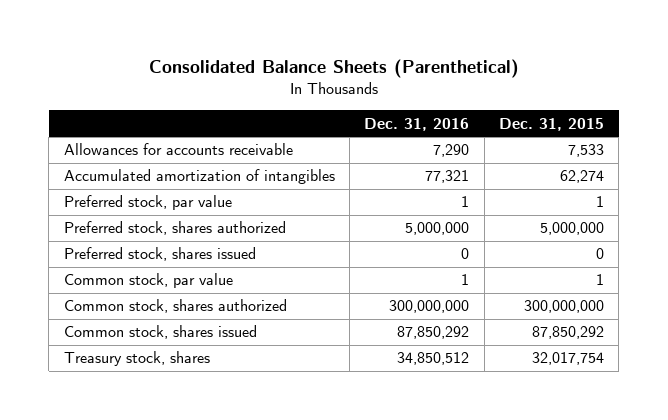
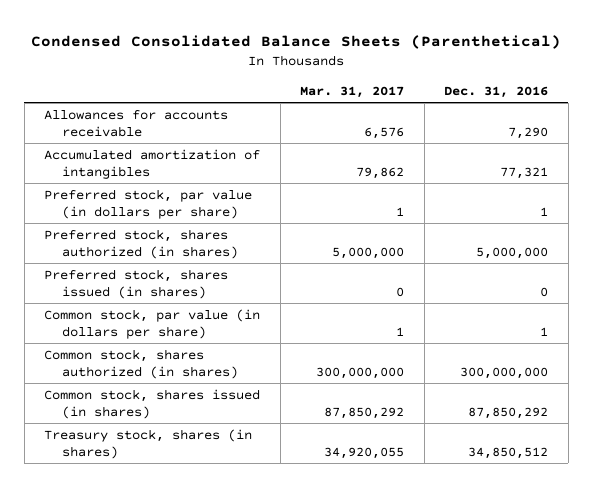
[148,59,519,79] Consolidated Balance Sheets (Parenthetical) -> [31,34,562,49] Condensed Consolidated Balance Sheets (Parenthetical)
[499,117,605,131] Dec. 31, 2015 -> none
none -> [300,85,405,98] Mar. 31, 2017
[63,195,232,211] Preferred stock, par value -> [44,188,253,219] Preferred stock, par value (in dollars per share)
[63,221,286,236] Preferred stock, shares authorized -> [44,228,239,259] Preferred stock, shares authorized (in shares)
[63,247,256,262] Preferred stock, shares issued -> [44,268,229,299] Preferred stock, shares issued (in shares)
[63,273,233,289] Common stock, par value -> [44,308,261,339] Common stock, par value (in dollars per share)
[63,299,287,314] Common stock, shares authorized -> [44,348,239,379] Common stock, shares authorized (in shares)
[63,325,257,340] Common stock, shares issued -> [44,388,261,419] Common stock, shares issued (in shares)
[63,351,210,367] Treasury stock, shares -> [44,428,253,459] Treasury stock, shares (in shares)

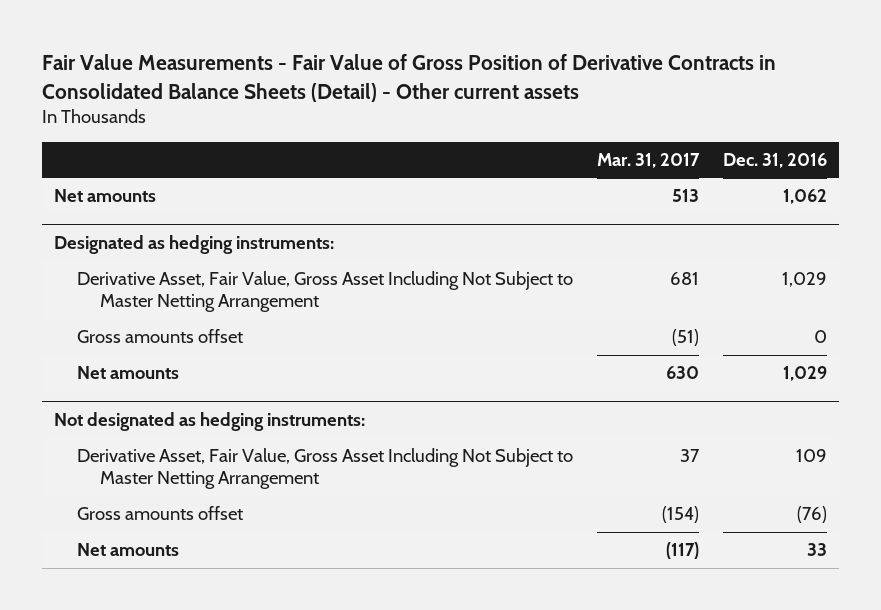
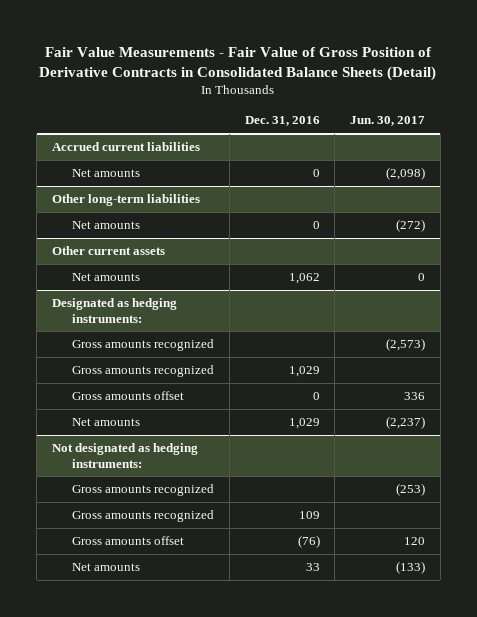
[41,54,776,102] Fair Value Measurements - Fair Value of Gross Position of Derivative Contracts in Consolidated Balance Sheets (Detail) - Other current assets -> [39,46,437,81] Fair Value Measurements - Fair Value of Gross Position of Derivative Contracts in Consolidated Balance Sheets (Detail)
[596,152,700,168] Mar. 31, 2017 -> none
none -> [350,116,426,127] Jun. 30, 2017
none -> [51,142,200,152] Accrued current liabilities
none -> [71,169,140,178] Net amounts
none -> [51,194,200,207] Other long-term liabilities
none -> [71,221,140,230] Net amounts
none -> [51,246,165,256] Other current assets
none -> [71,339,214,352] Gross amounts recognized
[76,271,573,313] Derivative Asset, Fair Value, Gross Asset Including Not Subject to Master Netting Arrangement -> [71,365,214,378] Gross amounts recognized
none -> [71,484,214,497] Gross amounts recognized
[76,448,573,490] Derivative Asset, Fair Value, Gross Asset Including Not Subject to Master Netting Arrangement -> [71,510,214,523] Gross amounts recognized

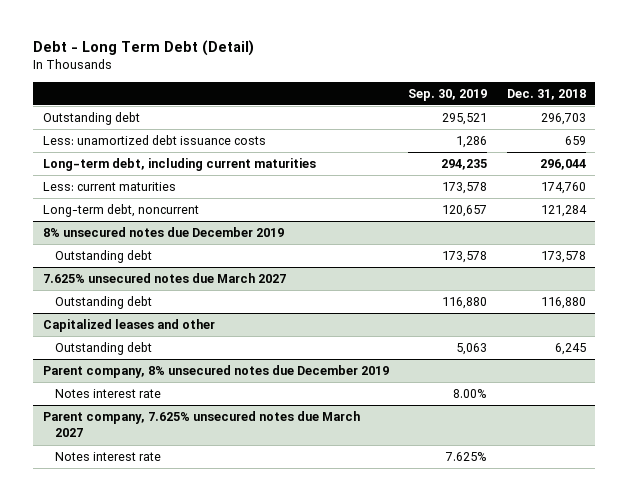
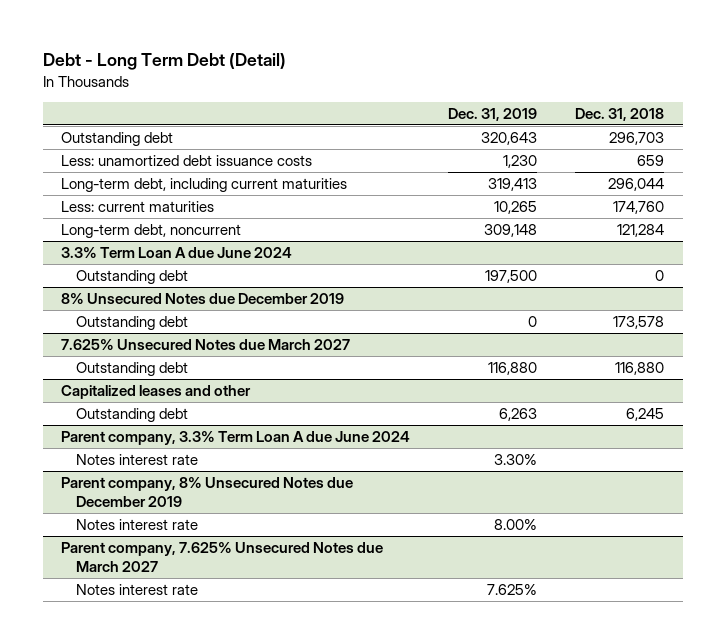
[408,88,488,101] Sep. 30, 2019 -> none
none -> [448,107,538,121] Dec. 31, 2019
none -> [61,246,293,258] 3.3% Term Loan A due June 2024
none -> [75,269,188,284] Outstanding debt
[42,227,284,238] 8% unsecured notes due December 2019 -> [61,292,345,304] 8% Unsecured Notes due December 2019
[42,273,286,284] 7.625% unsecured notes due March 2027 -> [61,338,351,350] 7.625% Unsecured Notes due March 2027
[42,365,389,379] Parent company, 8% unsecured notes due December 2019 -> none
none -> [61,430,411,445] Parent company, 3.3% Term Loan A due June 2024
[42,411,360,438] Parent company, 7.625% unsecured notes due March 2027 -> none
none -> [61,476,354,507] Parent company, 8% Unsecured Notes due December 2019
none -> [61,541,384,572] Parent company, 7.625% Unsecured Notes due March 2027
none -> [75,583,198,595] Notes interest rate

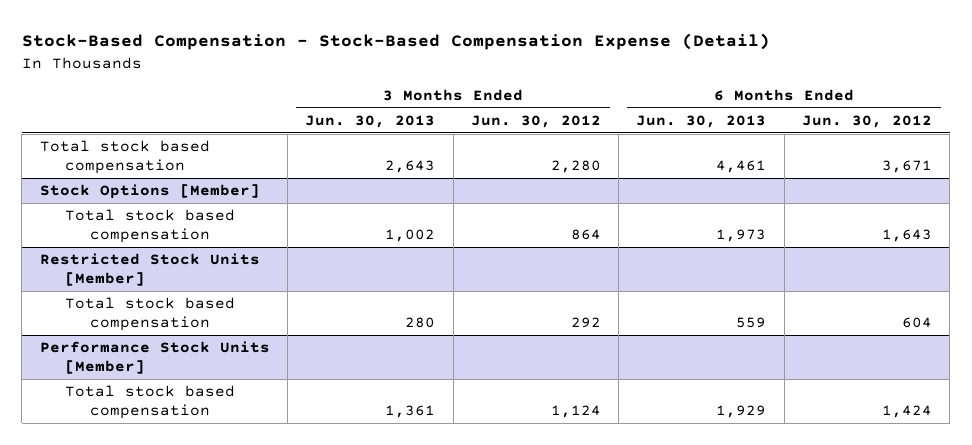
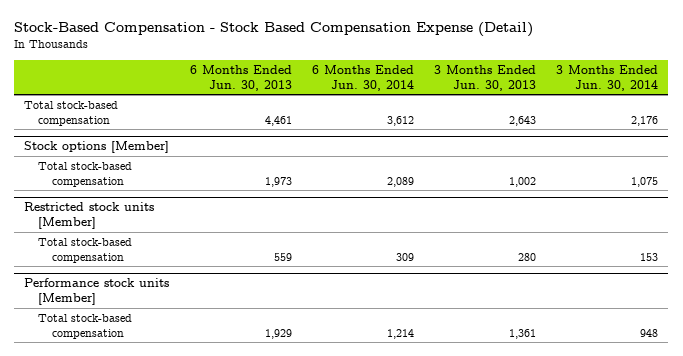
[21,33,770,51] Stock-Based Compensation - Stock-Based Compensation Expense (Detail) -> [14,22,534,38] Stock-Based Compensation - Stock Based Compensation Expense (Detail)
[470,114,601,128] Jun. 30, 2012 -> none
[801,114,932,128] Jun. 30, 2012 -> none
none -> [311,64,414,91] 6 Months Ended Jun. 30, 2014
none -> [556,64,659,91] 3 Months Ended Jun. 30, 2014
[39,139,210,175] Total stock based compensation -> [24,100,119,126] Total stock-based compensation
[39,183,260,199] Stock Options [Member] -> [24,141,170,154] Stock options [Member]
[64,208,235,244] Total stock based compensation -> [38,161,133,187] Total stock-based compensation
[39,252,260,287] Restricted Stock Units [Member] -> [24,202,155,230] Restricted stock units [Member]
[64,296,235,332] Total stock based compensation -> [38,237,133,263] Total stock-based compensation
[39,340,270,375] Performance Stock Units [Member] -> [24,278,170,306] Performance stock units [Member]
[64,384,235,420] Total stock based compensation -> [38,313,133,339] Total stock-based compensation

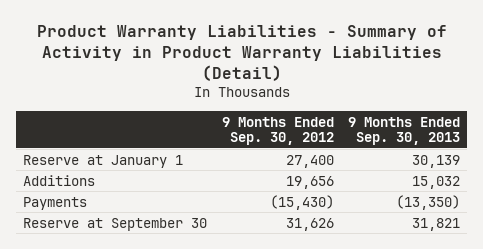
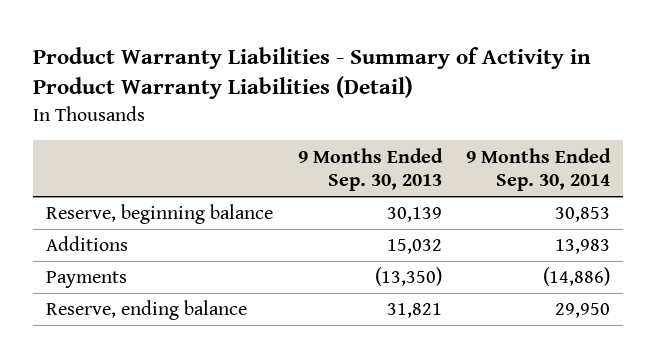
[221,116,334,146] 9 Months Ended Sep. 30, 2012 -> none
none -> [466,147,612,192] 9 Months Ended Sep. 30, 2014
[23,154,184,168] Reserve at January 1 -> [45,204,273,225] Reserve, beginning balance
[23,217,208,231] Reserve at September 30 -> [45,300,247,321] Reserve, ending balance

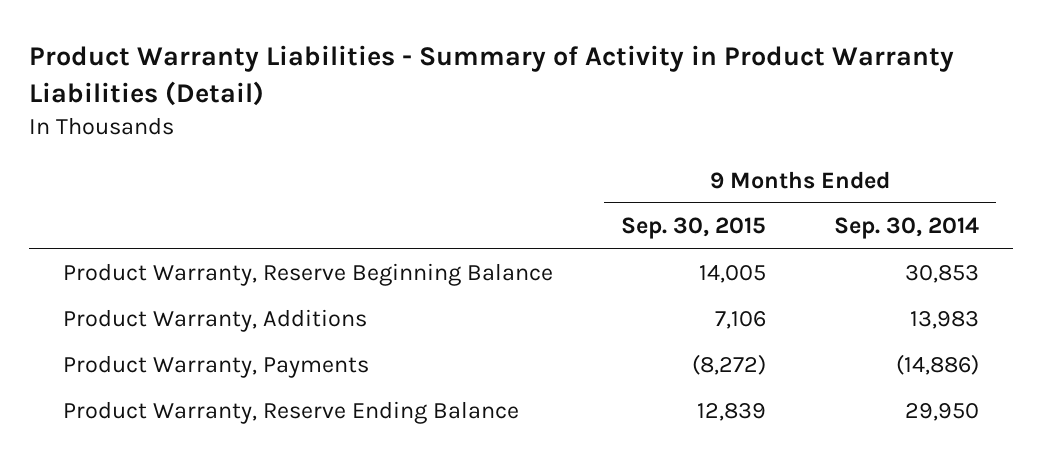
[297,147,443,192] 9 Months Ended Sep. 30, 2013 -> none
none -> [620,217,766,240] Sep. 30, 2015
[45,204,273,225] Reserve, beginning balance -> [62,263,553,287] Product Warranty, Reserve Beginning Balance
[45,236,128,252] Additions -> [62,309,367,333] Product Warranty, Additions
[45,271,127,289] Payments -> [62,355,369,379] Product Warranty, Payments
[45,300,247,321] Reserve, ending balance -> [62,401,519,425] Product Warranty, Reserve Ending Balance

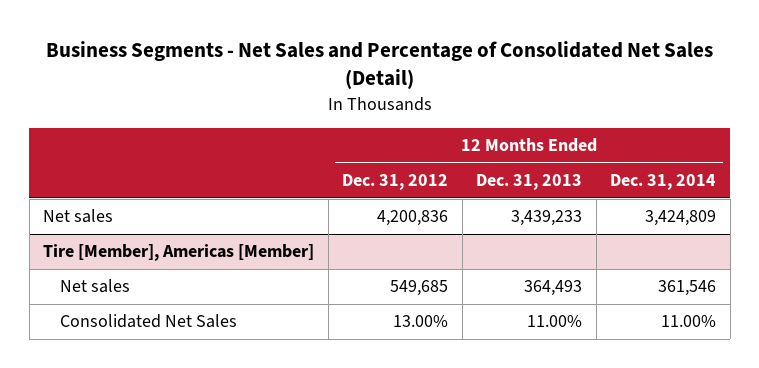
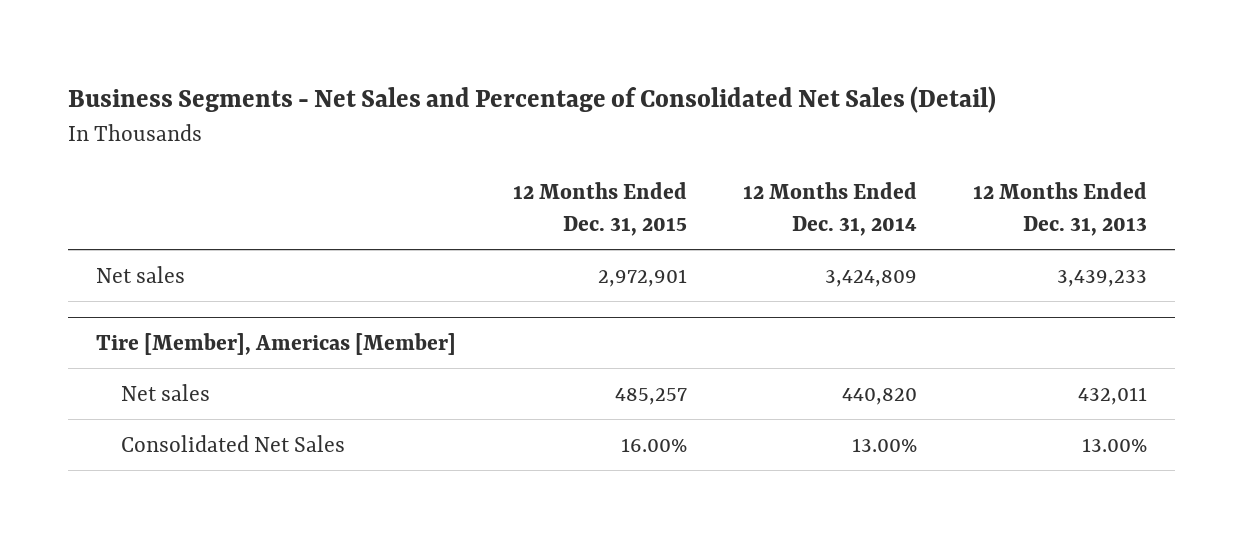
[342,174,449,191] Dec. 31, 2012 -> none
none -> [512,181,687,236] 12 Months Ended Dec. 31, 2015
[524,280,583,297] 364,493 -> [1078,386,1148,405] 432,011
[658,280,717,297] 361,546 -> [841,387,917,405] 440,820
[527,315,583,328] 11.00% -> [1082,437,1148,452] 13.00%
[661,315,717,328] 11.00% -> [851,437,917,452] 13.00%

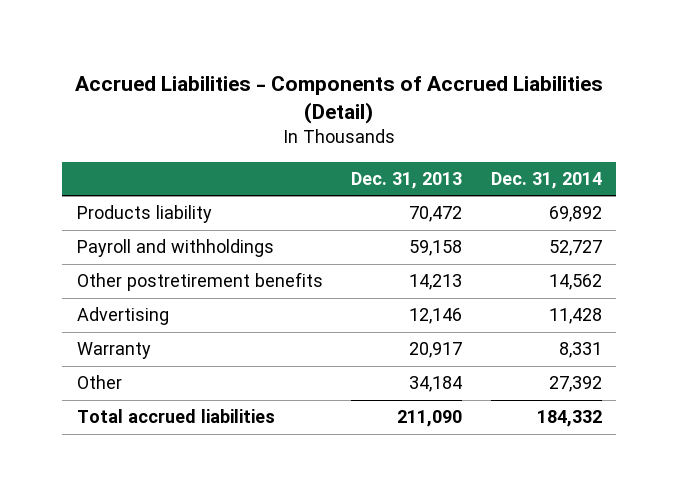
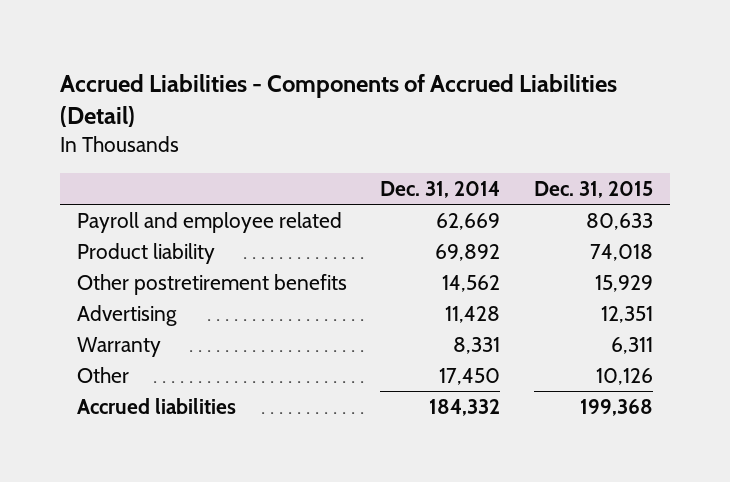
[351,171,463,189] Dec. 31, 2013 -> none
none -> [534,180,654,198] Dec. 31, 2015
[76,239,274,258] Payroll and withholdings -> none
none -> [76,211,342,233] Payroll and employee related
[76,205,212,224] Products liability -> [76,242,215,264] Product liability
[548,376,602,393] 27,392 -> [439,367,501,385] 17,450
[76,409,275,424] Total accrued liabilities -> [76,397,236,414] Accrued liabilities

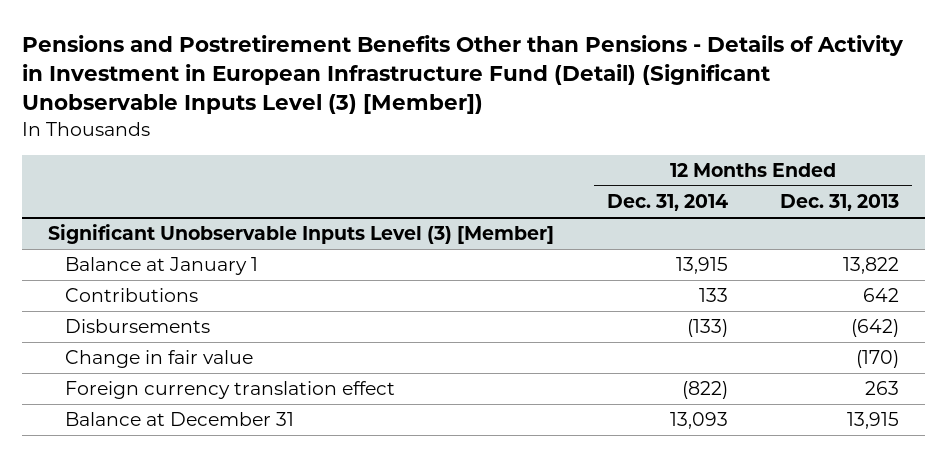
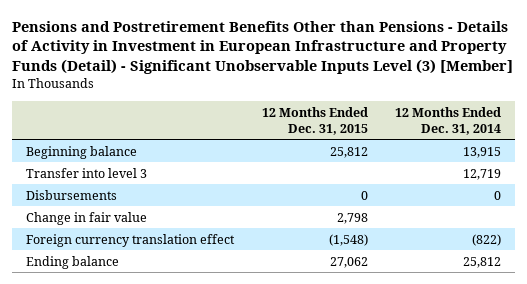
[22,34,905,115] Pensions and Postretirement Benefits Other than Pensions - Details of Activity in Investment in European Infrastructure Fund (Detail) (Significant Unobservable Inputs Level (3) [Member]) -> [12,20,514,75] Pensions and Postretirement Benefits Other than Pensions - Details of Activity in Investment in European Infrastructure and Property Funds (Detail) - Significant Unobservable Inputs Level (3) [Member]
[780,194,900,212] Dec. 31, 2013 -> none
none -> [261,106,368,135] 12 Months Ended Dec. 31, 2015
[48,224,555,245] Significant Unobservable Inputs Level (3) [Member] -> none
[64,288,198,303] Contributions -> none
[64,257,258,276] Balance at January 1 -> [25,145,137,159] Beginning balance
none -> [25,167,147,178] Transfer into level 3
[686,319,728,338] (133) -> [494,190,502,200] 0
[64,412,294,427] Balance at December 31 -> [25,255,119,269] Ending balance
[669,412,728,430] 13,093 -> [463,256,502,268] 25,812

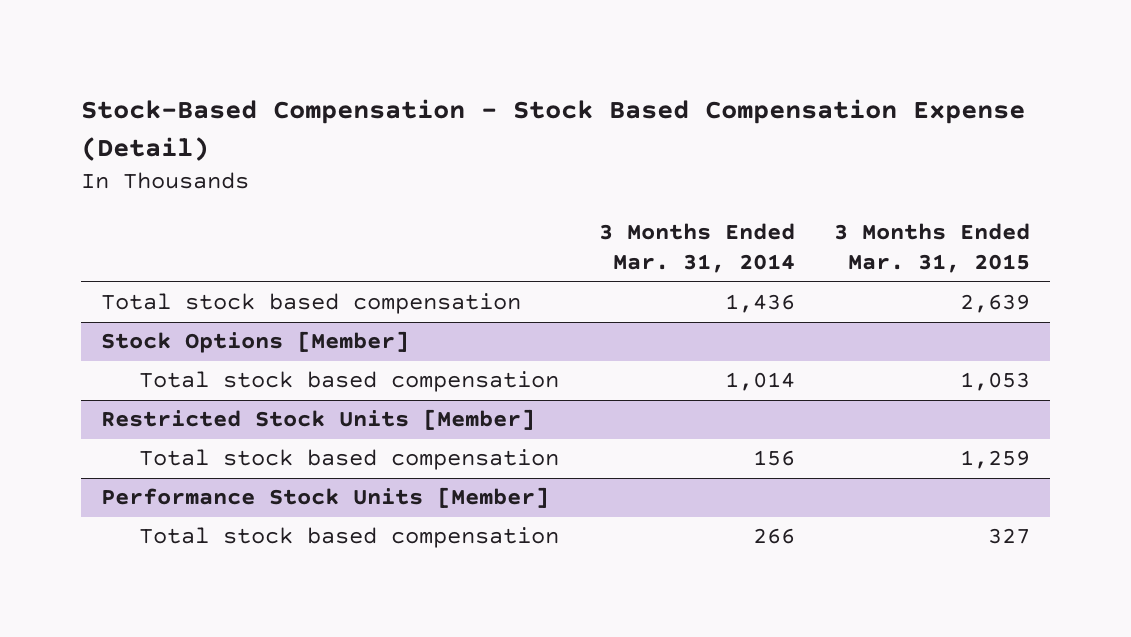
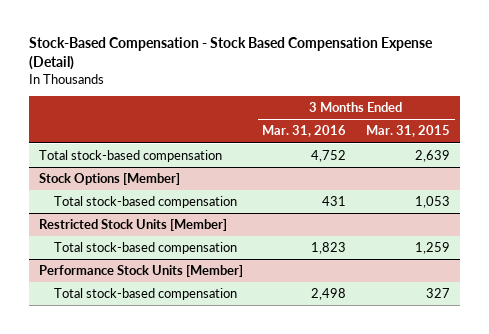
[598,222,795,274] 3 Months Ended Mar. 31, 2014 -> none
none -> [262,125,347,138] Mar. 31, 2016
[100,293,521,315] Total stock based compensation -> [38,150,222,163] Total stock-based compensation
[138,371,559,393] Total stock based compensation -> [53,196,237,209] Total stock-based compensation
[138,449,559,471] Total stock based compensation -> [53,242,237,255] Total stock-based compensation
[138,527,559,549] Total stock based compensation -> [53,288,237,301] Total stock-based compensation

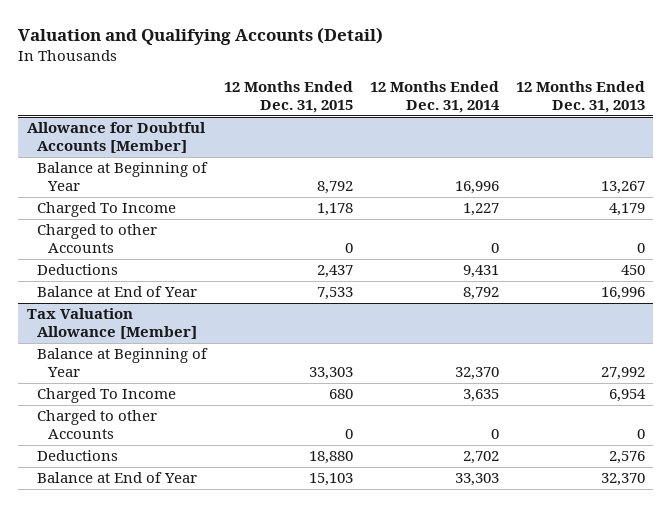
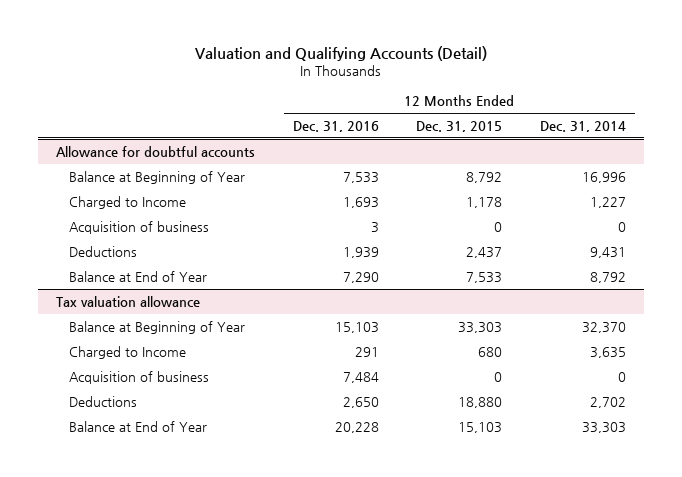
[515,81,645,113] 12 Months Ended Dec. 31, 2013 -> none
none -> [292,120,379,132] Dec. 31, 2016
[26,122,206,154] Allowance for Doubtful Accounts [Member] -> [56,145,256,157] Allowance for doubtful accounts
[37,224,158,254] Charged to other Accounts -> none
[37,202,177,218] Charged To Income -> [68,195,186,209] Charged to Income
none -> [68,220,209,234] Acquisition of business
[26,308,198,340] Tax Valuation Allowance [Member] -> [56,295,201,307] Tax valuation allowance
[37,410,158,440] Charged to other Accounts -> none
[37,388,177,404] Charged To Income -> [68,345,186,359] Charged to Income
none -> [68,370,209,384] Acquisition of business

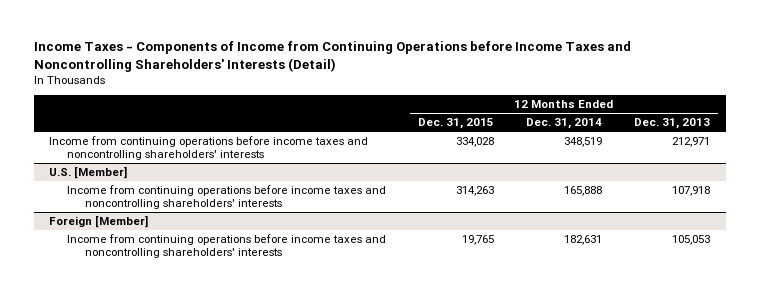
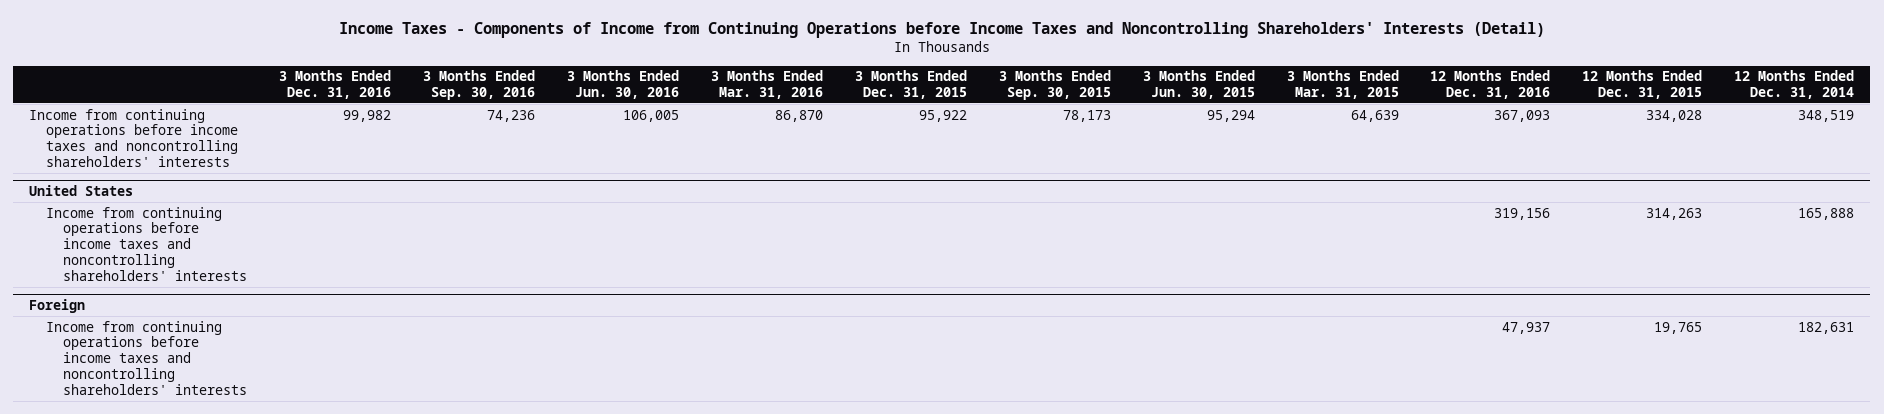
[633,118,710,130] Dec. 31, 2013 -> none
none -> [279,70,392,99] 3 Months Ended Dec. 31, 2016
none -> [422,70,535,100] 3 Months Ended Sep. 30, 2016
none -> [566,70,679,99] 3 Months Ended Jun. 30, 2016
none -> [710,70,823,99] 3 Months Ended Mar. 31, 2016
none -> [854,70,967,99] 3 Months Ended Dec. 31, 2015
none -> [998,70,1111,100] 3 Months Ended Sep. 30, 2015
none -> [1142,70,1255,99] 3 Months Ended Jun. 30, 2015
none -> [1286,70,1399,99] 3 Months Ended Mar. 31, 2015
none -> [1430,70,1551,99] 12 Months Ended Dec. 31, 2016
[49,166,128,180] U.S. [Member] -> [29,185,134,197] United States
[49,215,149,229] Foreign [Member] -> [29,299,86,314] Foreign

